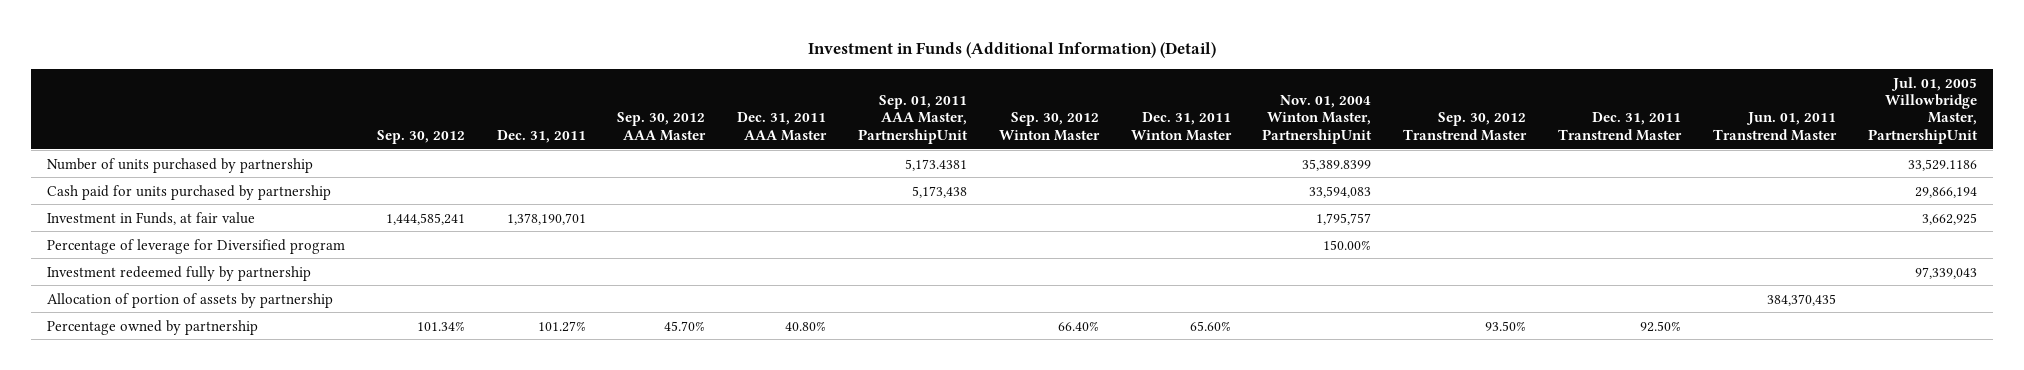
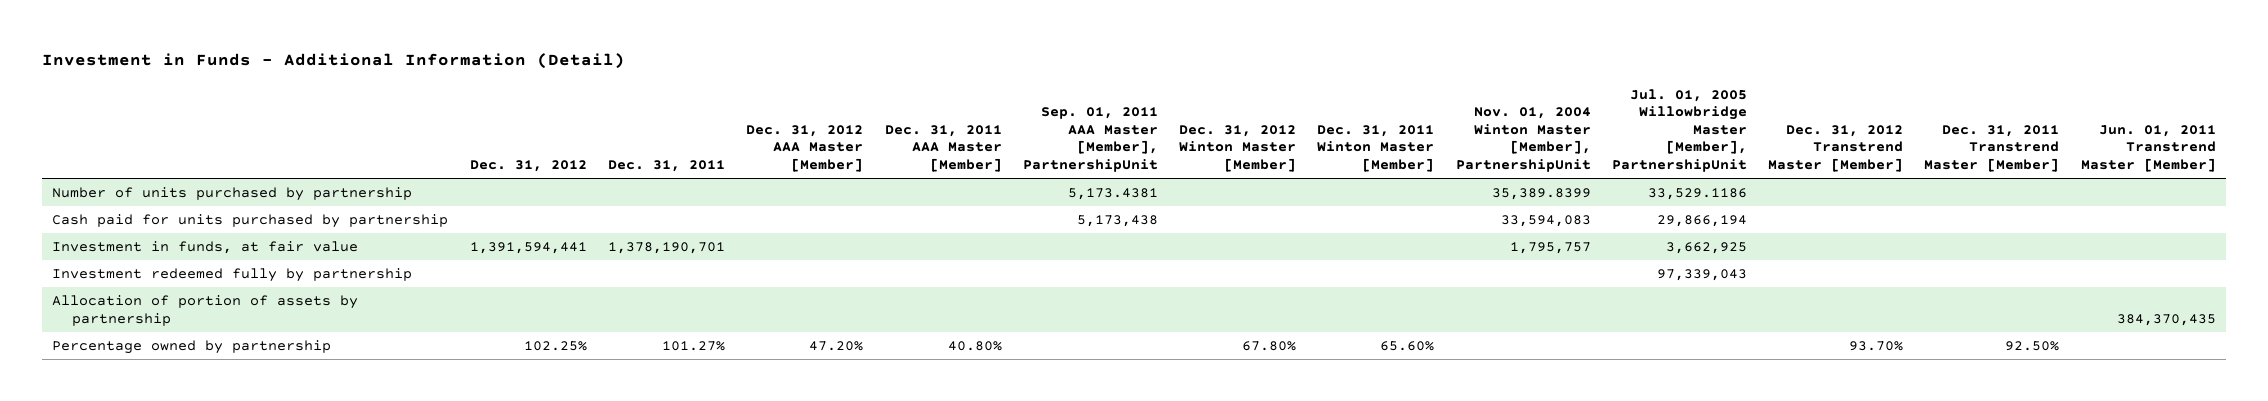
[807,42,1216,59] Investment in Funds (Additional Information) (Detail) -> [41,53,625,70] Investment in Funds - Additional Information (Detail)
[376,129,465,144] Sep. 30, 2012 -> none
[617,112,707,141] Sep. 30, 2012 AAA Master -> none
[737,112,828,141] Dec. 31, 2011 AAA Master -> none
[857,95,968,144] Sep. 01, 2011 AAA Master, PartnershipUnit -> none
[998,112,1100,141] Sep. 30, 2012 Winton Master -> none
[1130,112,1232,141] Dec. 31, 2011 Winton Master -> none
[1262,95,1373,144] Nov. 01, 2004 Winton Master, PartnershipUnit -> none
[1403,112,1528,141] Sep. 30, 2012 Transtrend Master -> none
[1558,112,1683,141] Dec. 31, 2011 Transtrend Master -> none
[1712,112,1837,141] Jun. 01, 2011 Transtrend Master -> none
[1867,76,1978,144] Jul. 01, 2005 Willowbridge Master, PartnershipUnit -> none
none -> [469,160,587,173] Dec. 31, 2012
none -> [746,124,864,173] Dec. 31, 2012 AAA Master [Member]
none -> [884,124,1002,173] Dec. 31, 2011 AAA Master [Member]
none -> [1022,107,1158,173] Sep. 01, 2011 AAA Master [Member], PartnershipUnit
none -> [1179,124,1297,173] Dec. 31, 2012 Winton Master [Member]
none -> [1317,124,1435,173] Dec. 31, 2011 Winton Master [Member]
none -> [1455,107,1591,173] Nov. 01, 2004 Winton Master [Member], PartnershipUnit
none -> [1611,88,1747,173] Jul. 01, 2005 Willowbridge Master [Member], PartnershipUnit
none -> [1768,124,1904,173] Dec. 31, 2012 Transtrend Master [Member]
none -> [1924,124,2060,173] Dec. 31, 2011 Transtrend Master [Member]
none -> [2080,124,2216,173] Jun. 01, 2011 Transtrend Master [Member]
[46,238,345,254] Percentage of leverage for Diversified program -> none
[46,211,255,225] Investment in Funds, at fair value -> [52,241,359,255] Investment in funds, at fair value

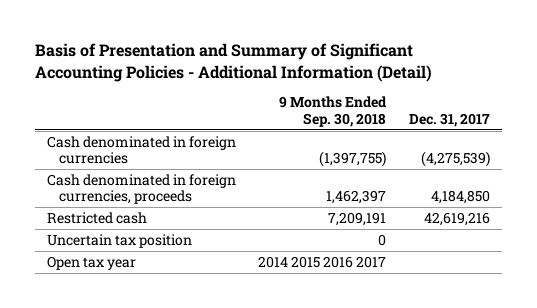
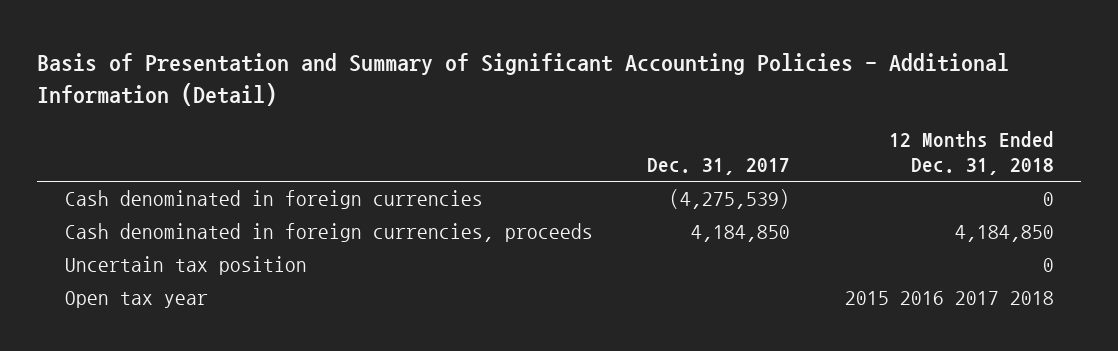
[279,96,388,127] 9 Months Ended Sep. 30, 2018 -> none
none -> [888,131,1054,176] 12 Months Ended Dec. 31, 2018
[46,211,147,224] Restricted cash -> none

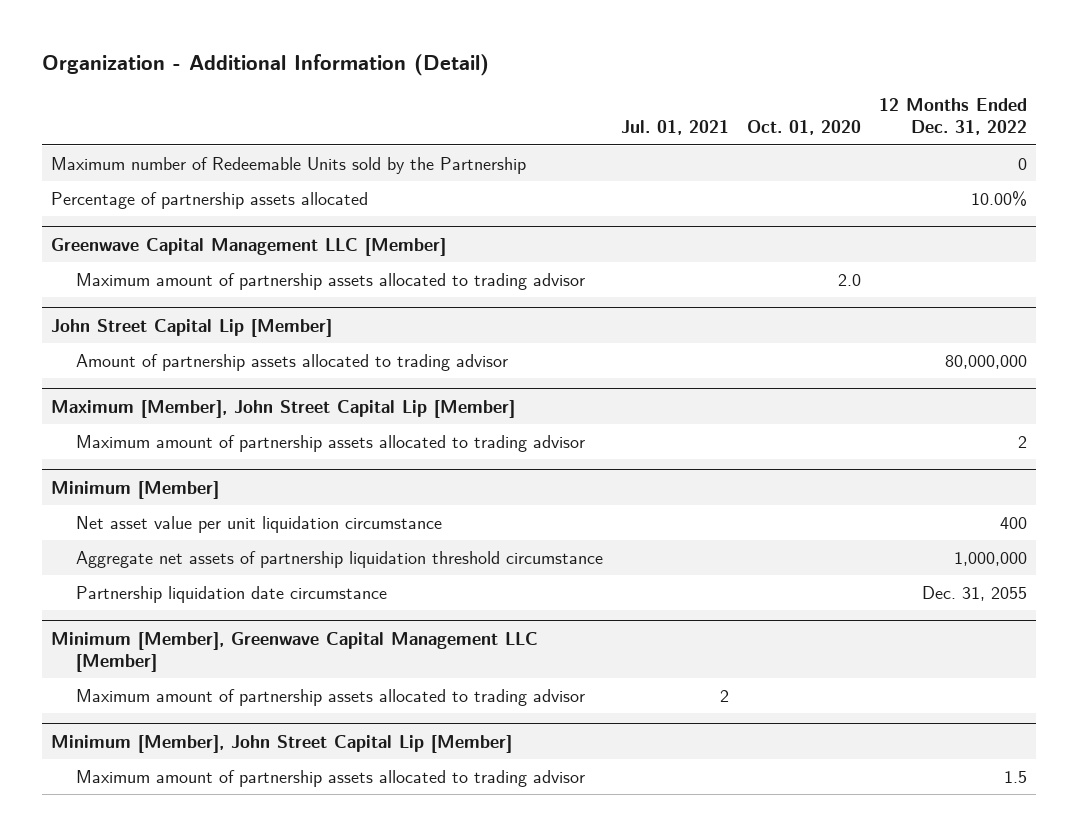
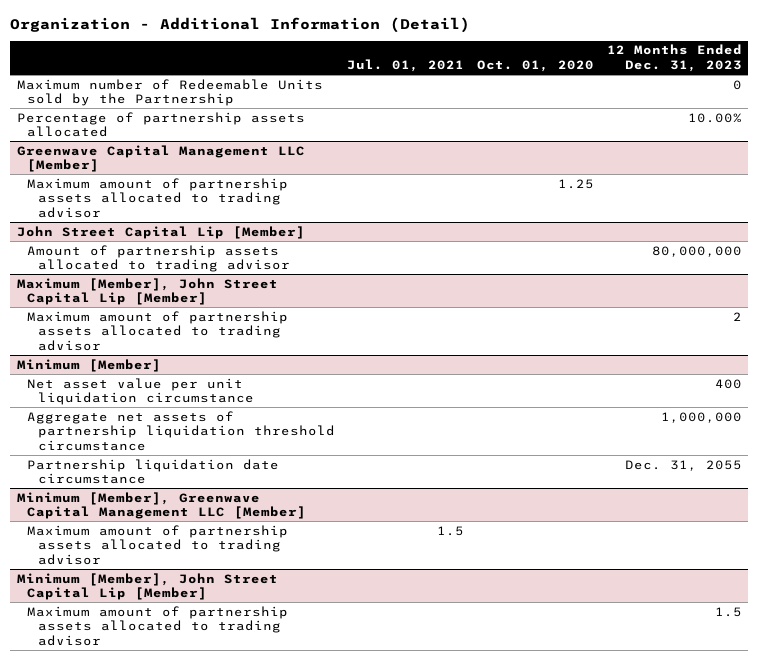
[878,98,1027,136] 12 Months Ended Dec. 31, 2022 -> none
none -> [606,44,742,73] 12 Months Ended Dec. 31, 2023
[838,273,862,286] 2.0 -> [558,178,595,189] 1.25
[720,689,730,702] 2 -> [437,525,465,536] 1.5

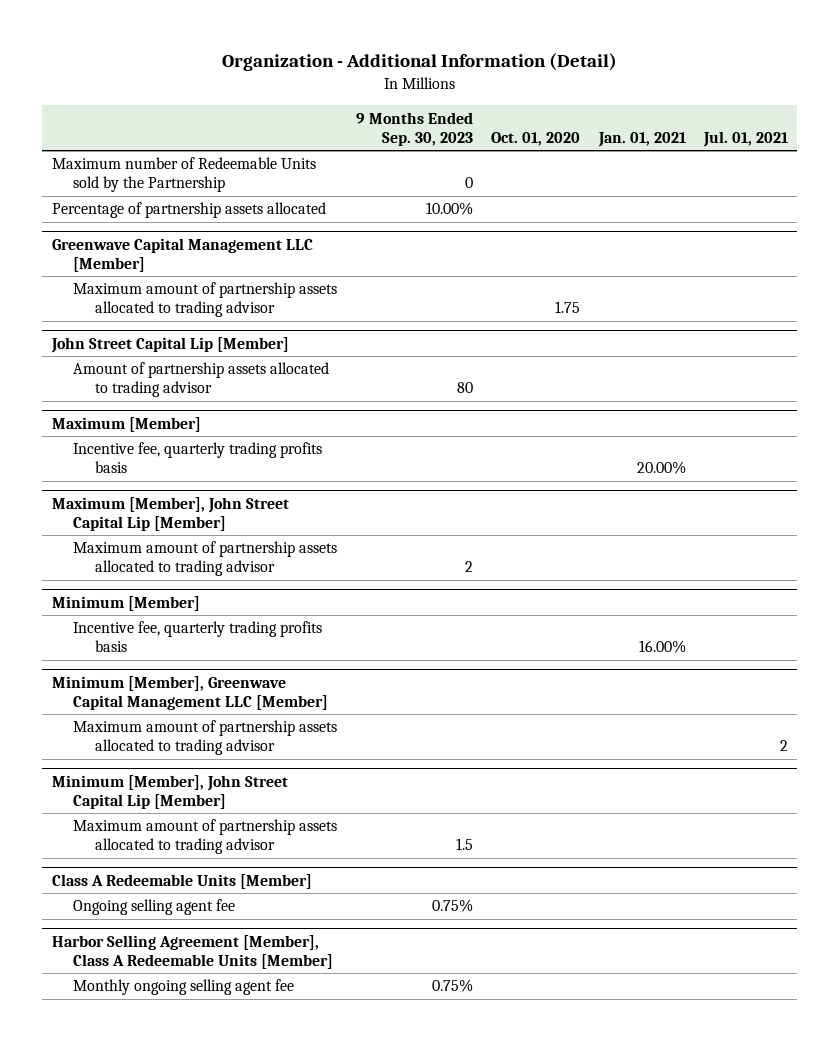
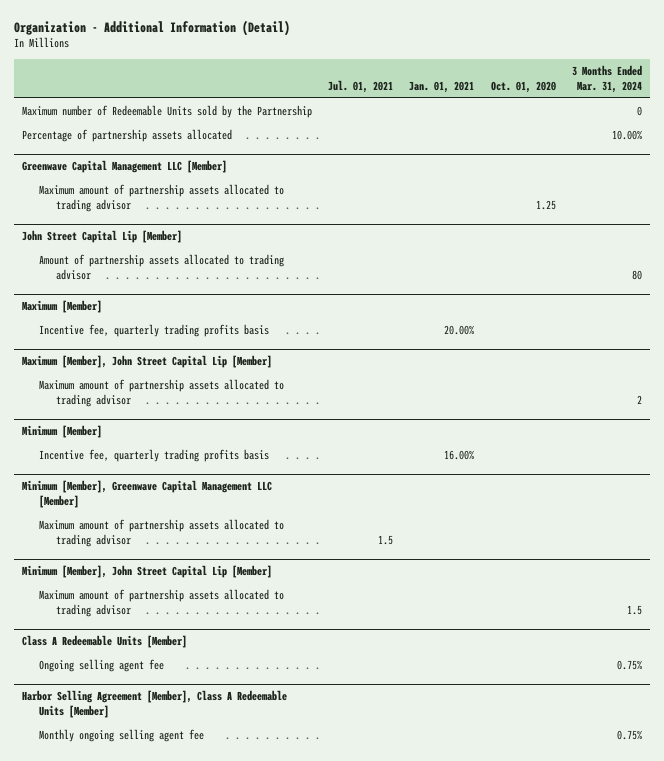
[355,111,473,146] 9 Months Ended Sep. 30, 2023 -> none
none -> [571,65,642,93] 3 Months Ended Mar. 31, 2024
[555,301,581,314] 1.75 -> [535,199,556,210] 1.25
[779,740,788,752] 2 -> [378,534,394,545] 1.5

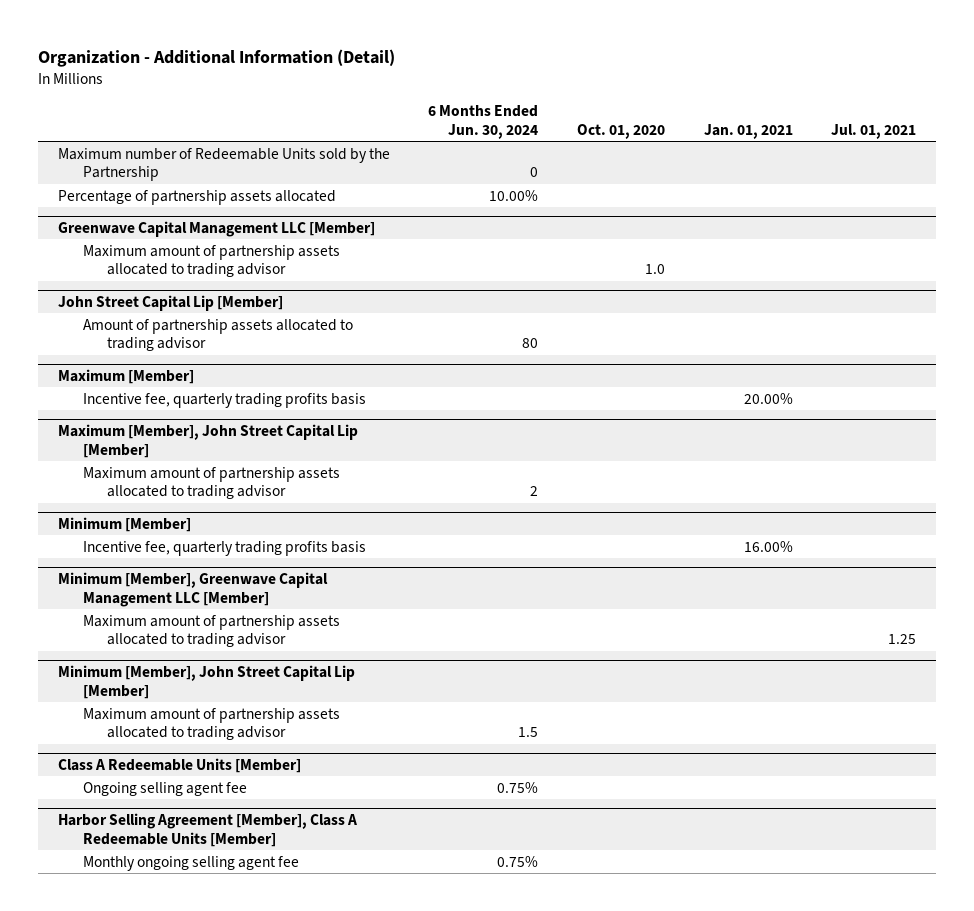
[571,65,642,93] 3 Months Ended Mar. 31, 2024 -> none
none -> [428,105,539,139] 6 Months Ended Jun. 30, 2024
[535,199,556,210] 1.25 -> [645,264,666,275] 1.0
[378,534,394,545] 1.5 -> [888,634,917,645] 1.25

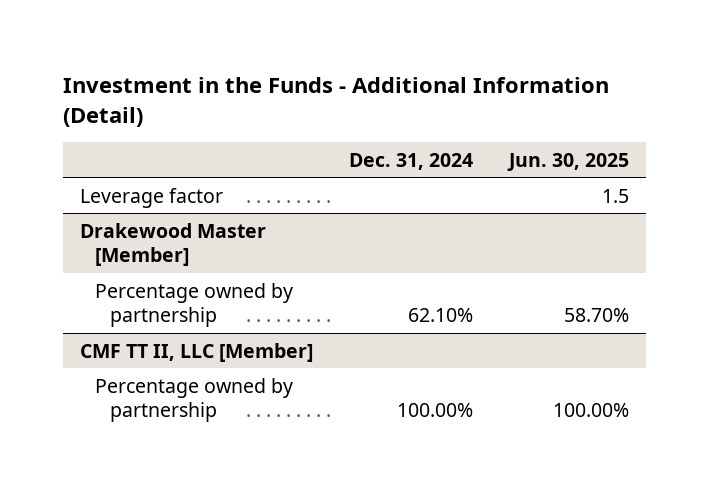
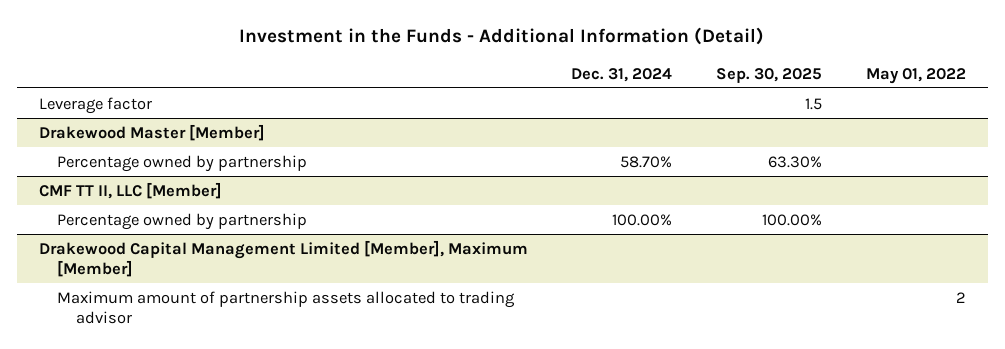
[506,152,629,171] Jun. 30, 2025 -> none
none -> [716,67,823,83] Sep. 30, 2025
none -> [866,67,967,84] May 01, 2022
[408,308,474,323] 62.10% -> [620,155,673,168] 58.70%
none -> [38,239,528,277] Drakewood Capital Management Limited [Member], Maximum [Member]
none -> [57,290,516,324] Maximum amount of partnership assets allocated to trading advisor

